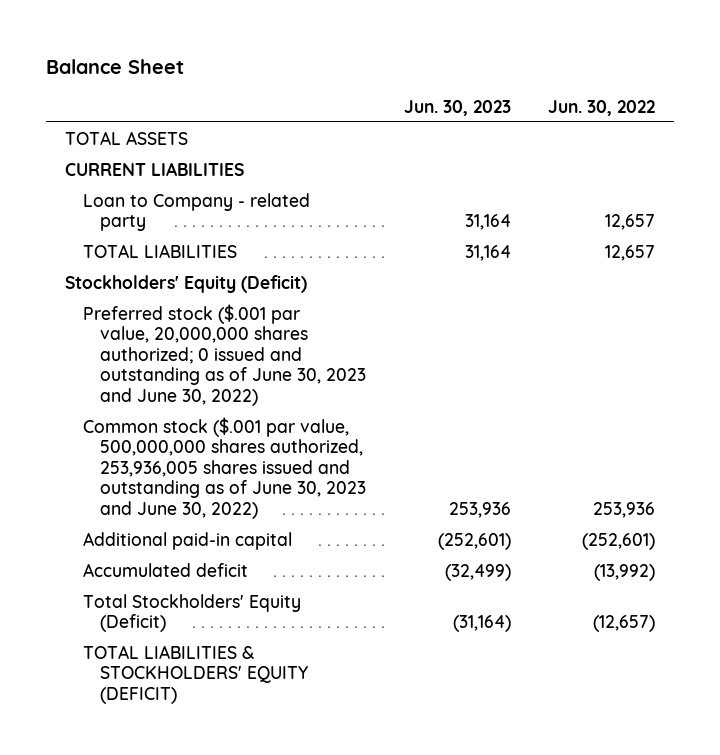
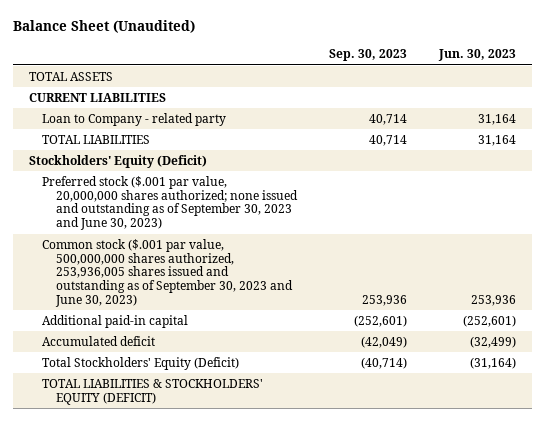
[46,58,185,74] Balance Sheet -> [13,20,196,34] Balance Sheet (Unaudited)
[547,99,655,116] Jun. 30, 2022 -> none
none -> [328,49,407,62] Sep. 30, 2023
[82,303,367,407] Preferred stock ($.001 par value, 20,000,000 shares authorized; 0 issued and outstanding as of June 30, 2023 and June 30, 2022) -> [42,175,298,231] Preferred stock ($.001 par value, 20,000,000 shares authorized; none issued and outstanding as of September 30, 2023 and June 30, 2023)
[82,416,367,520] Common stock ($.001 par value, 500,000,000 shares authorized, 253,936,005 shares issued and outstanding as of June 30, 2023 and June 30, 2022) -> [42,238,293,307] Common stock ($.001 par value, 500,000,000 shares authorized, 253,936,005 shares issued and outstanding as of September 30, 2023 and June 30, 2023)

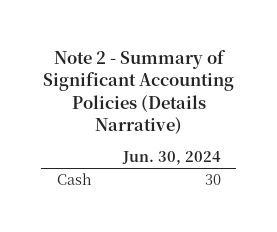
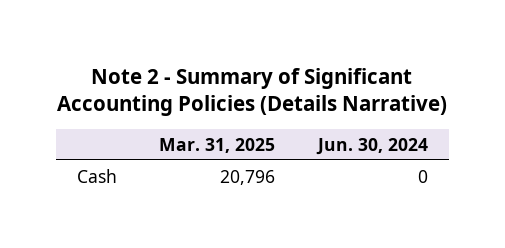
none -> [159,137,276,153] Mar. 31, 2025
[204,174,221,186] 30 -> [417,169,428,183] 0

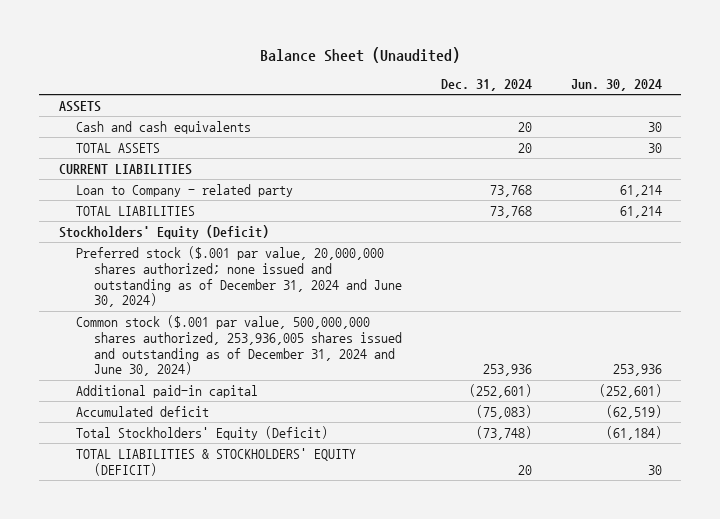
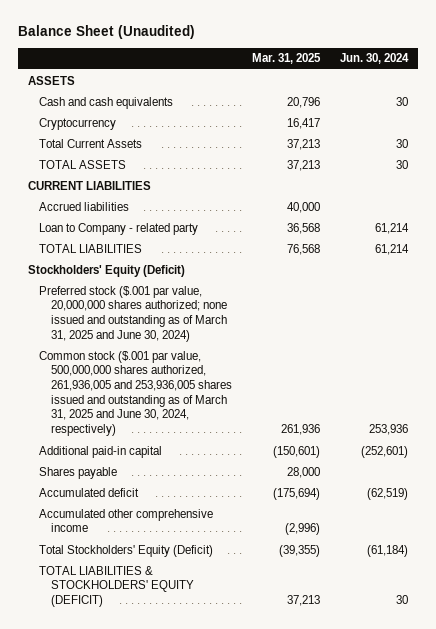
[441,79,533,92] Dec. 31, 2024 -> none
none -> [251,53,321,65] Mar. 31, 2025
none -> [39,117,117,130] Cryptocurrency
none -> [39,138,143,148] Total Current Assets
none -> [39,201,130,211] Accrued liabilities
[76,245,403,308] Preferred stock ($.001 par value, 20,000,000 shares authorized; none issued and outstanding as of December 31, 2024 and June 30, 2024) -> [39,285,227,342] Preferred stock ($.001 par value, 20,000,000 shares authorized; none issued and outstanding as of March 31, 2025 and June 30, 2024)
[76,314,403,377] Common stock ($.001 par value, 500,000,000 shares authorized, 253,936,005 shares issued and outstanding as of December 31, 2024 and June 30, 2024) -> [39,350,232,436] Common stock ($.001 par value, 500,000,000 shares authorized, 261,936,005 and 253,936,005 shares issued and outstanding as of March 31, 2025 and June 30, 2024, respectively)
none -> [39,466,118,479] Shares payable
none -> [39,508,214,533] Accumulated other comprehensive income

